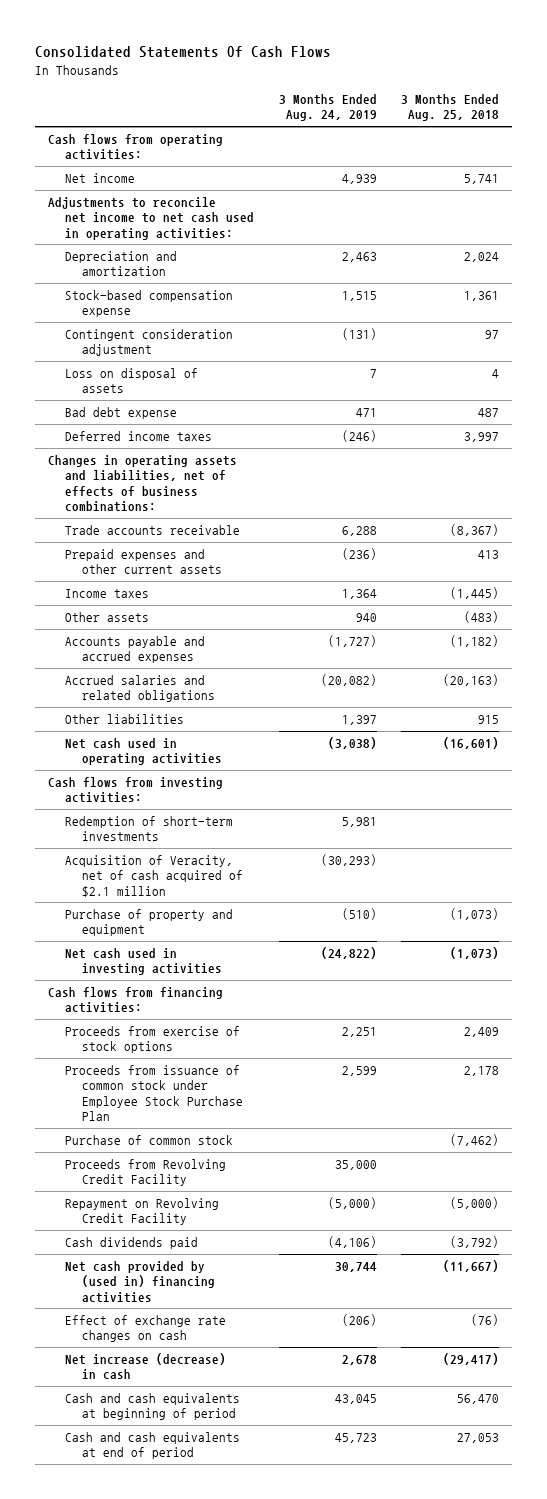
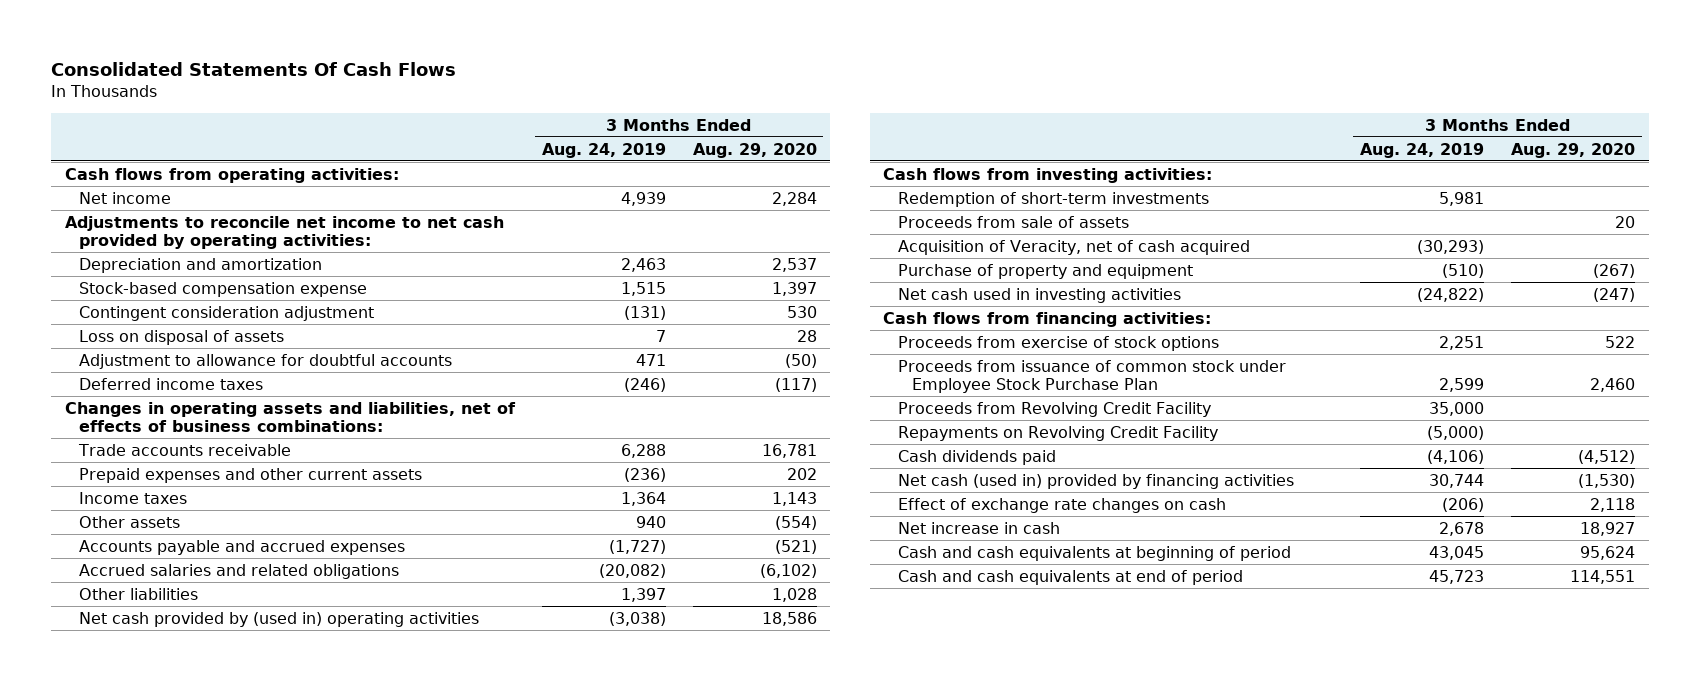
[401,94,500,122] 3 Months Ended Aug. 25, 2018 -> none
none -> [692,142,817,158] Aug. 29, 2020
[47,197,255,240] Adjustments to reconcile net income to net cash used in operating activities: -> [64,215,504,249] Adjustments to reconcile net income to net cash provided by operating activities:
[65,407,178,420] Bad debt expense -> [79,353,453,369] Adjustment to allowance for doubtful accounts
[65,738,223,766] Net cash used in operating activities -> [79,611,480,627] Net cash provided by (used in) operating activities
none -> [897,215,1129,228] Proceeds from sale of assets
[65,855,244,897] Acquisition of Veracity, net of cash acquired of $2.1 million -> [897,239,1250,255] Acquisition of Veracity, net of cash acquired
[65,1135,234,1146] Purchase of common stock -> none
[65,1198,220,1226] Repayment on Revolving Credit Facility -> [897,425,1218,441] Repayments on Revolving Credit Facility
[65,1261,216,1303] Net cash provided by (used in) financing activities -> [897,473,1294,489] Net cash (used in) provided by financing activities
[65,1353,227,1380] Net increase (decrease) in cash -> [897,521,1060,534] Net increase in cash

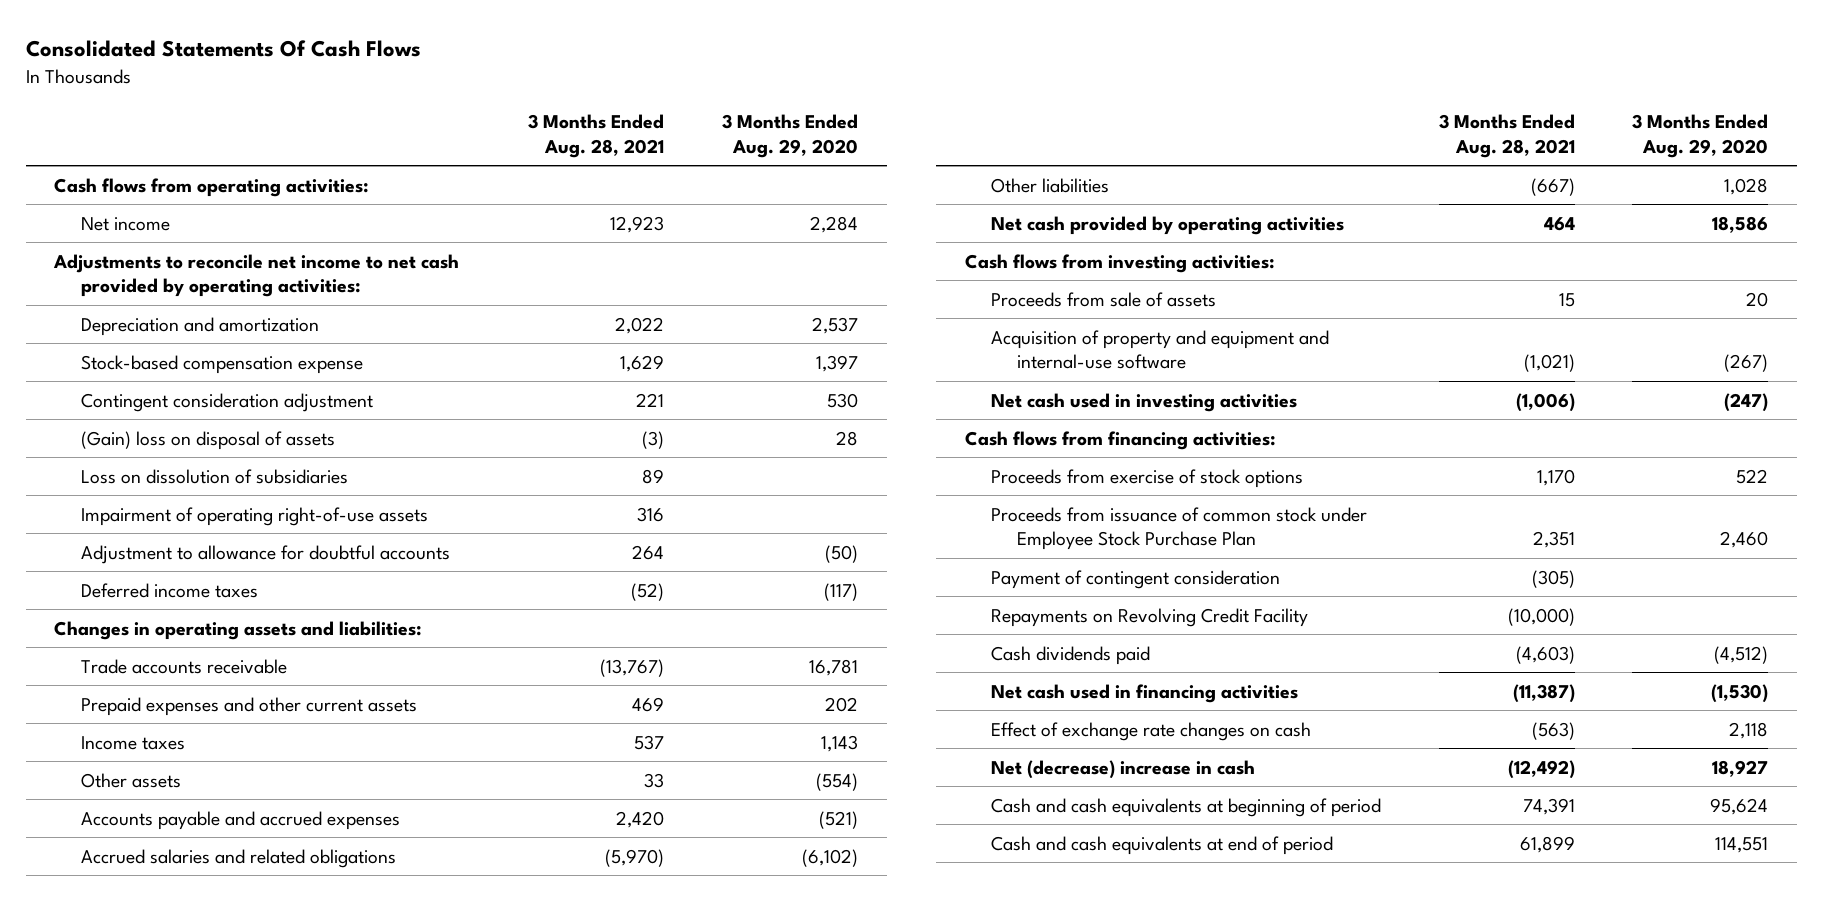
[541,142,666,158] Aug. 24, 2019 -> none
none -> [528,114,665,158] 3 Months Ended Aug. 28, 2021
[79,329,285,345] Loss on disposal of assets -> [80,430,335,450] (Gain) loss on disposal of assets
none -> [80,468,348,484] Loss on dissolution of subsidiaries
none -> [80,506,428,526] Impairment of operating right-of-use assets
[64,401,516,432] Changes in operating assets and liabilities, net of effects of business combinations: -> [54,620,423,640] Changes in operating assets and liabilities:
[79,611,480,627] Net cash provided by (used in) operating activities -> [990,215,1344,235] Net cash provided by operating activities
[897,191,1209,207] Redemption of short-term investments -> none
[897,239,1250,255] Acquisition of Veracity, net of cash acquired -> none
[897,263,1193,279] Purchase of property and equipment -> [990,329,1329,370] Acquisition of property and equipment and internal-use software
[897,401,1211,417] Proceeds from Revolving Credit Facility -> none
none -> [990,569,1280,589] Payment of contingent consideration
[897,473,1294,489] Net cash (used in) provided by financing activities -> [990,683,1298,703] Net cash used in financing activities
[897,521,1060,534] Net increase in cash -> [990,759,1255,779] Net (decrease) increase in cash

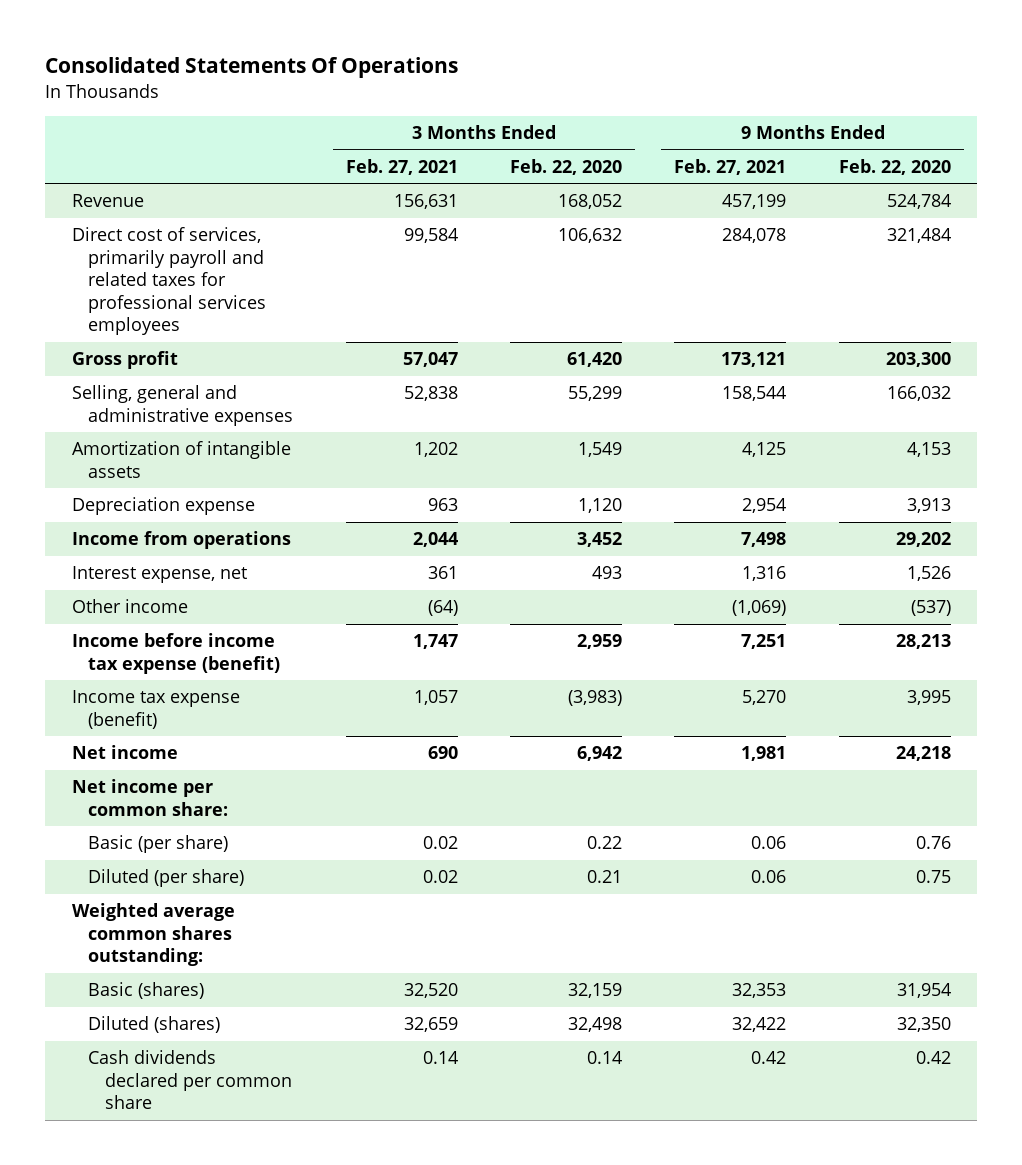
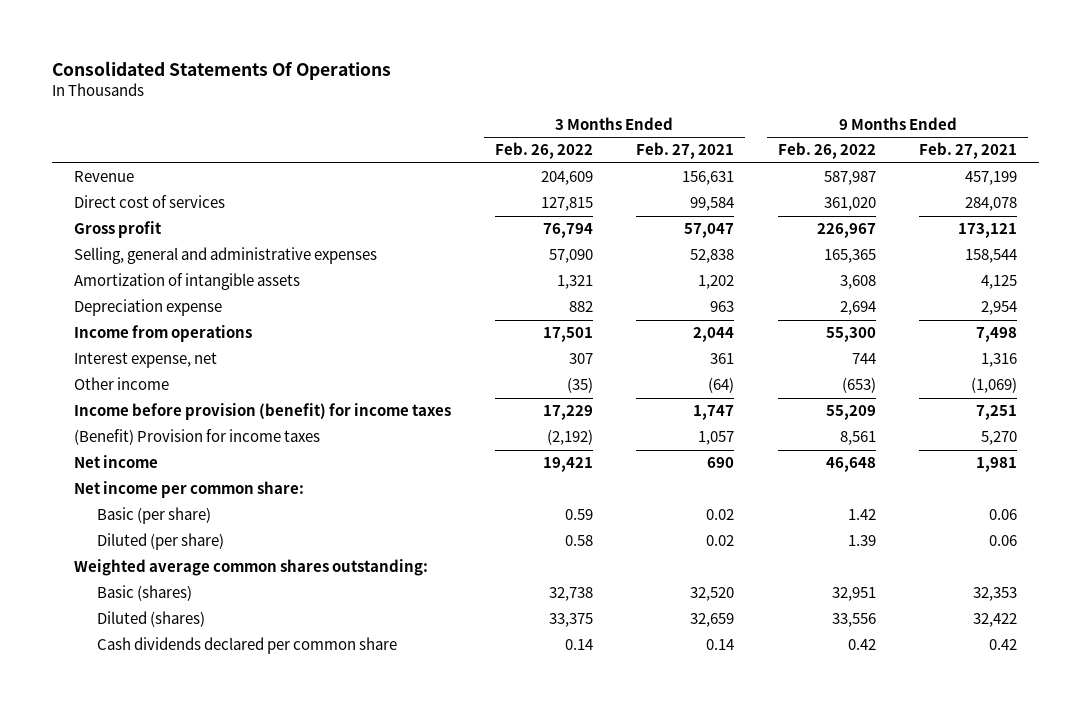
[510,158,623,175] Feb. 22, 2020 -> none
[838,158,951,175] Feb. 22, 2020 -> none
none -> [494,142,593,160] Feb. 26, 2022
none -> [777,142,876,160] Feb. 26, 2022
[71,227,267,336] Direct cost of services, primarily payroll and related taxes for professional services employees -> [74,195,226,209] Direct cost of services
[71,633,281,674] Income before income tax expense (benefit) -> [74,403,452,421] Income before provision (benefit) for income taxes
[71,690,240,729] Income tax expense (benefit) -> [74,429,321,446] (Benefit) Provision for income taxes

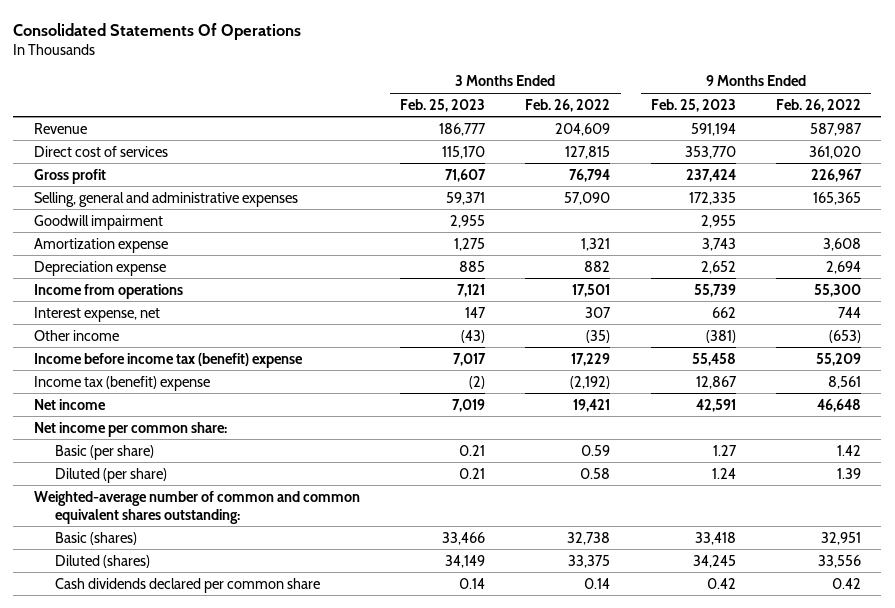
[636,142,735,160] Feb. 27, 2021 -> none
[919,142,1018,160] Feb. 27, 2021 -> none
none -> [400,98,486,112] Feb. 25, 2023
none -> [650,98,736,112] Feb. 25, 2023
none -> [33,214,163,230] Goodwill impairment
[74,273,301,291] Amortization of intangible assets -> [33,237,168,253] Amortization expense
[74,403,452,421] Income before provision (benefit) for income taxes -> [33,352,303,368] Income before income tax (benefit) expense
[74,429,321,446] (Benefit) Provision for income taxes -> [33,375,210,391] Income tax (benefit) expense
[74,559,429,577] Weighted average common shares outstanding: -> [33,490,360,524] Weighted-average number of common and common equivalent shares outstanding:

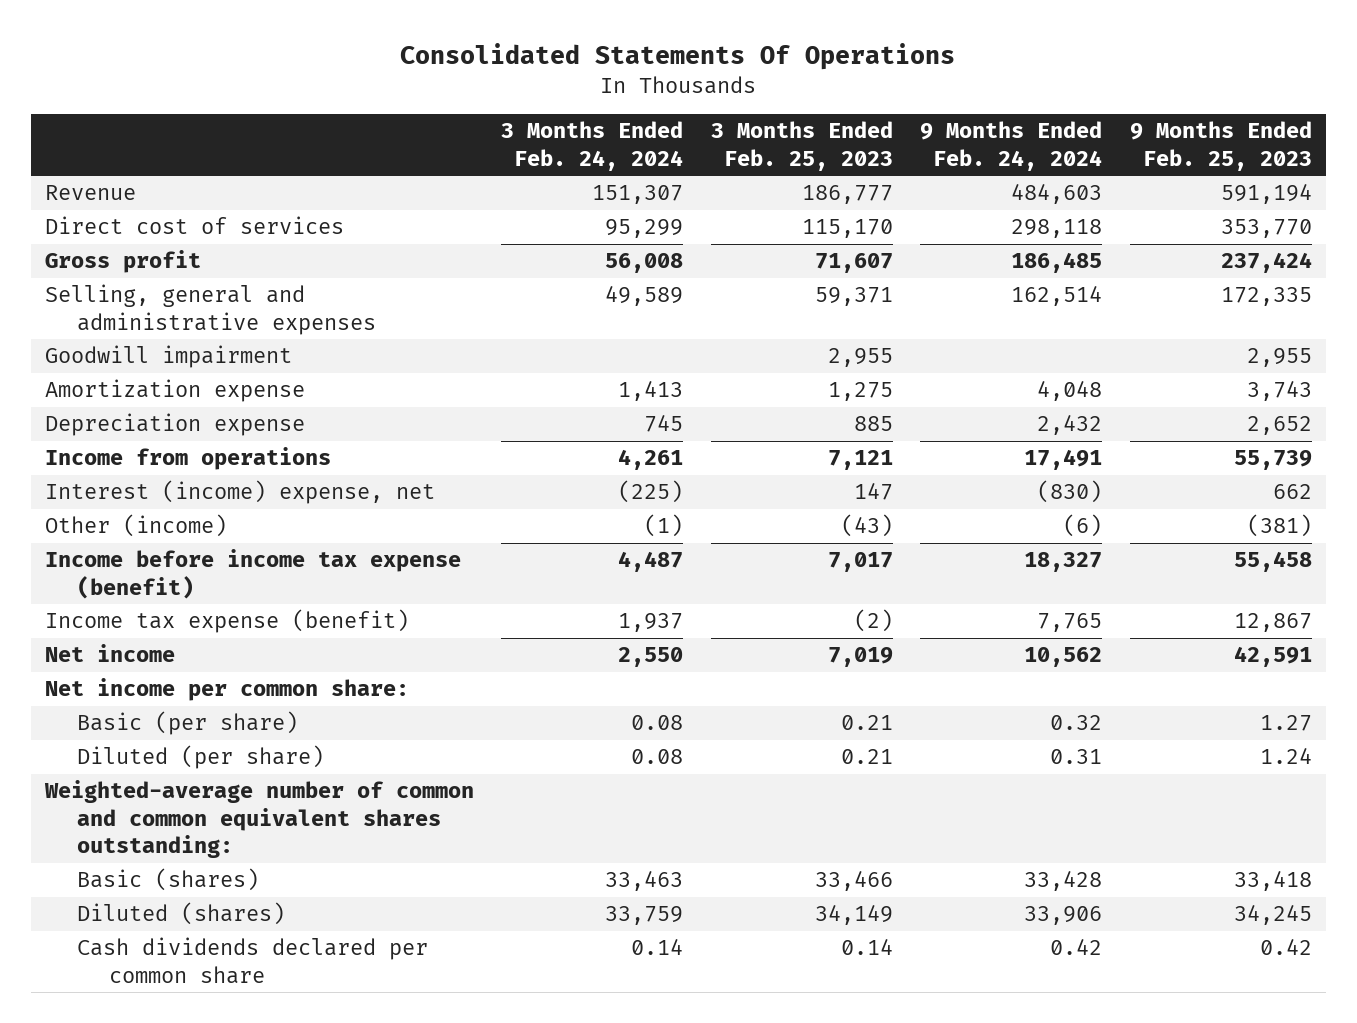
[525,98,611,112] Feb. 26, 2022 -> none
[776,98,862,112] Feb. 26, 2022 -> none
none -> [501,121,684,172] 3 Months Ended Feb. 24, 2024
none -> [920,121,1103,172] 9 Months Ended Feb. 24, 2024
[33,306,160,322] Interest expense, net -> [44,480,435,505] Interest (income) expense, net
[33,329,119,341] Other income -> [44,514,227,538] Other (income)
[33,352,303,368] Income before income tax (benefit) expense -> [44,549,461,599] Income before income tax expense (benefit)
[33,375,210,391] Income tax (benefit) expense -> [44,609,409,634] Income tax expense (benefit)

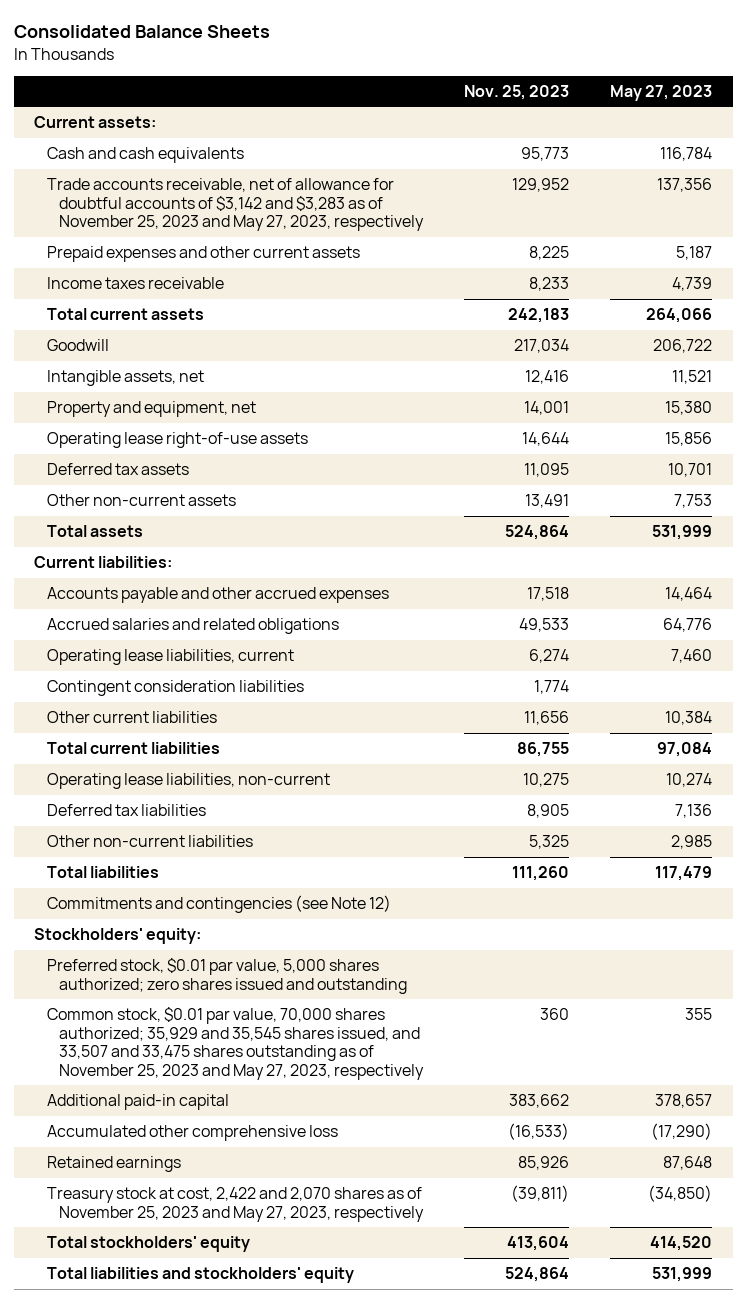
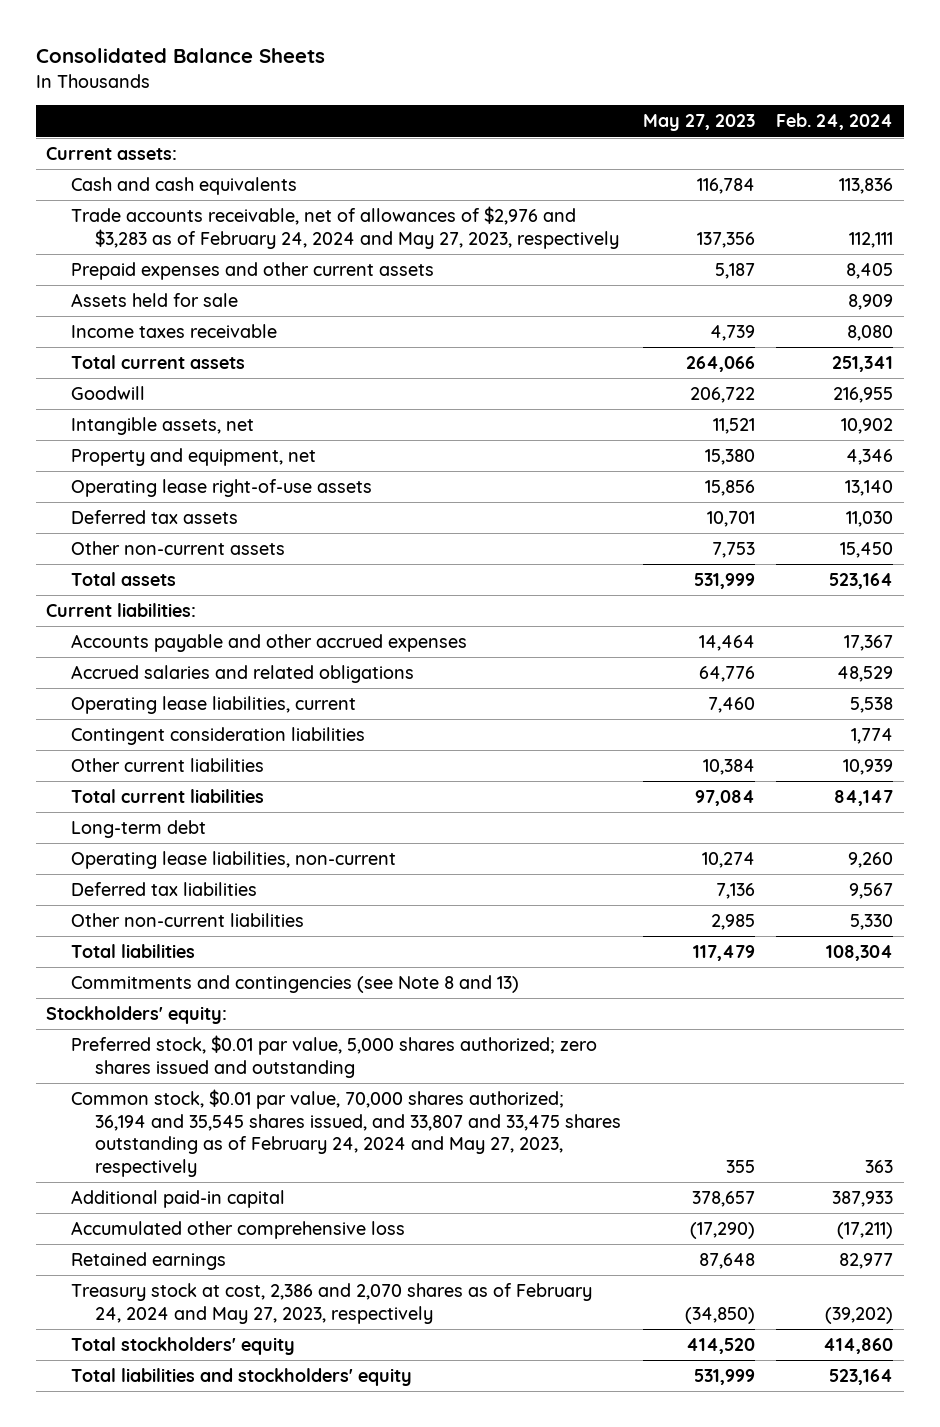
[464,84,570,100] Nov. 25, 2023 -> none
none -> [776,113,894,131] Feb. 24, 2024
[46,178,425,232] Trade accounts receivable, net of allowance for doubtful accounts of $3,142 and $3,283 as of November 25, 2023 and May 27, 2023, respectively -> [70,205,620,249] Trade accounts receivable, net of allowances of $2,976 and $3,283 as of February 24, 2024 and May 27, 2023, respectively
none -> [70,292,238,307] Assets held for sale
none -> [70,819,206,838] Long-term debt
[46,895,391,914] Commitments and contingencies (see Note 12) -> [70,974,519,993] Commitments and contingencies (see Note 8 and 13)
[46,1007,425,1080] Common stock, $0.01 par value, 70,000 shares authorized; 35,929 and 35,545 shares issued, and 33,507 and 33,475 shares outstanding as of November 25, 2023 and May 27, 2023, respectively -> [70,1088,622,1178] Common stock, $0.01 par value, 70,000 shares authorized; 36,194 and 35,545 shares issued, and 33,807 and 33,475 shares outstanding as of February 24, 2024 and May 27, 2023, respectively
[46,1187,425,1222] Treasury stock at cost, 2,422 and 2,070 shares as of November 25, 2023 and May 27, 2023, respectively -> [70,1282,592,1324] Treasury stock at cost, 2,386 and 2,070 shares as of February 24, 2024 and May 27, 2023, respectively

